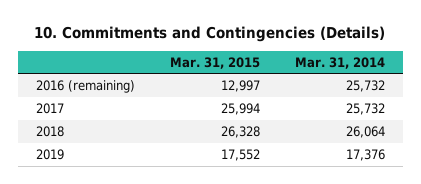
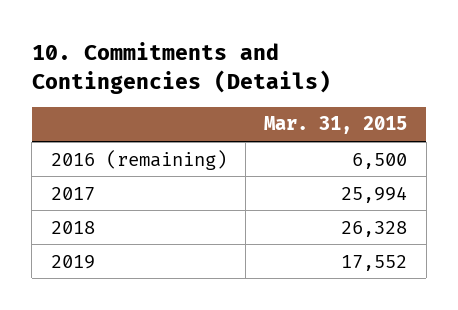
[295,56,386,69] Mar. 31, 2014 -> none
[220,80,260,93] 12,997 -> [352,152,408,169] 6,500

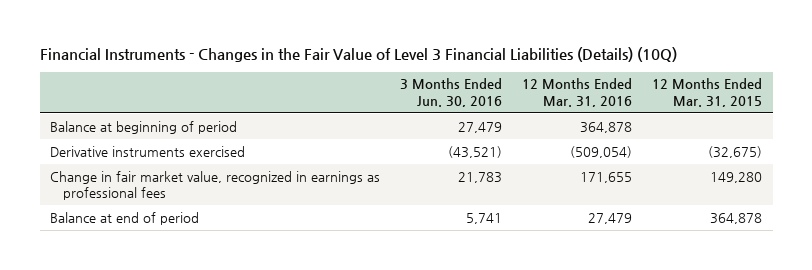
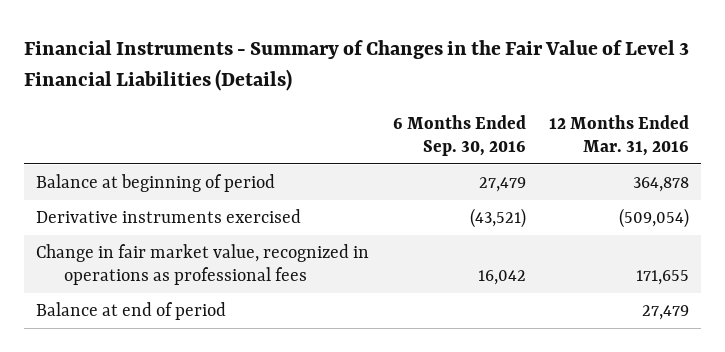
[39,47,677,63] Financial Instruments - Changes in the Fair Value of Level 3 Financial Liabilities (Details) (10Q) -> [24,40,690,92] Financial Instruments - Summary of Changes in the Fair Value of Level 3 Financial Liabilities (Details)
[399,78,502,107] 3 Months Ended Jun. 30, 2016 -> none
[652,78,763,107] 12 Months Ended Mar. 31, 2015 -> none
none -> [392,115,526,157] 6 Months Ended Sep. 30, 2016
[49,170,380,200] Change in fair market value, recognized in earnings as professional fees -> [36,243,370,285] Change in fair market value, recognized in operations as professional fees

